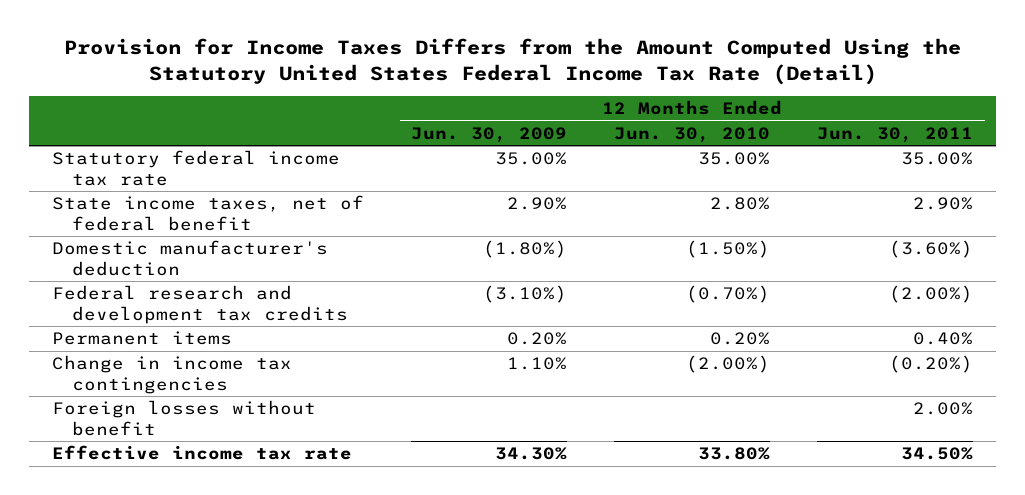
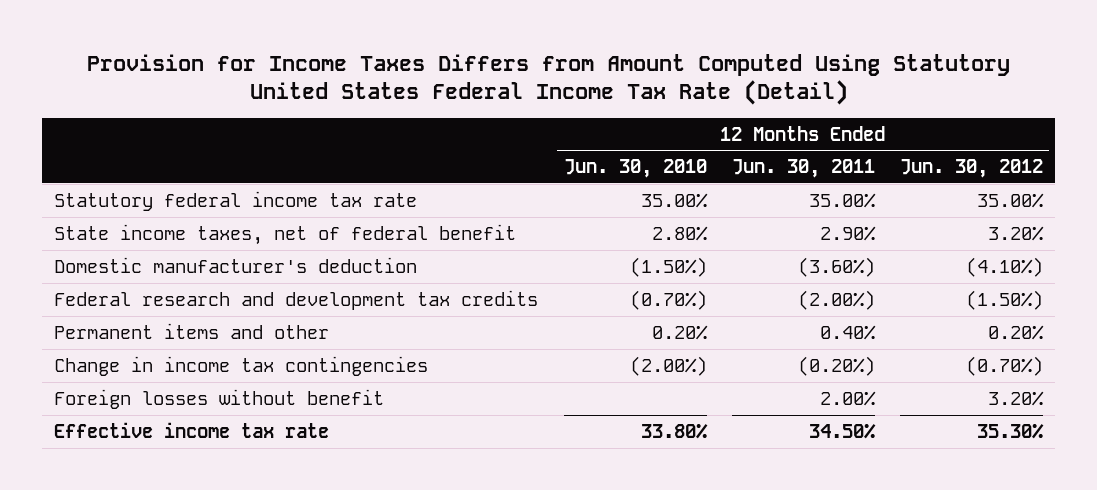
[63,38,961,85] Provision for Income Taxes Differs from the Amount Computed Using the Statutory United States Federal Income Tax Rate (Detail) -> [86,53,1010,106] Provision for Income Taxes Differs from Amount Computed Using Statutory United States Federal Income Tax Rate (Detail)
[411,126,568,143] Jun. 30, 2009 -> none
none -> [899,159,1043,179] Jun. 30, 2012
[52,331,233,346] Permanent items -> [54,322,330,339] Permanent items and other

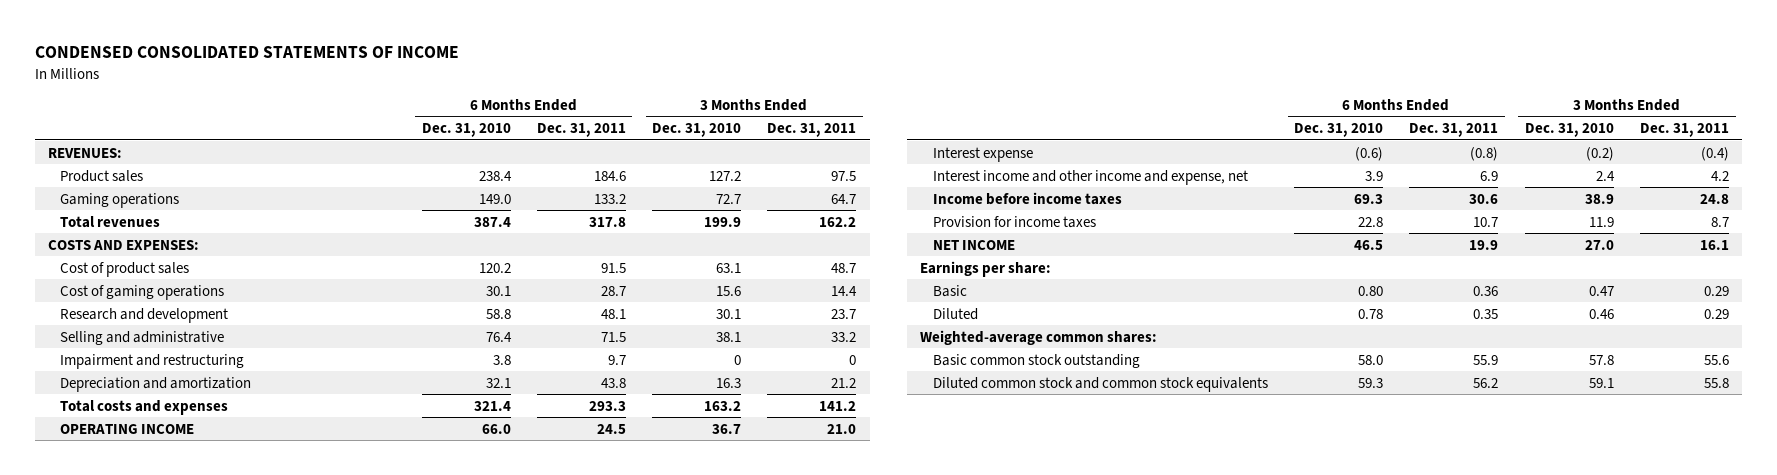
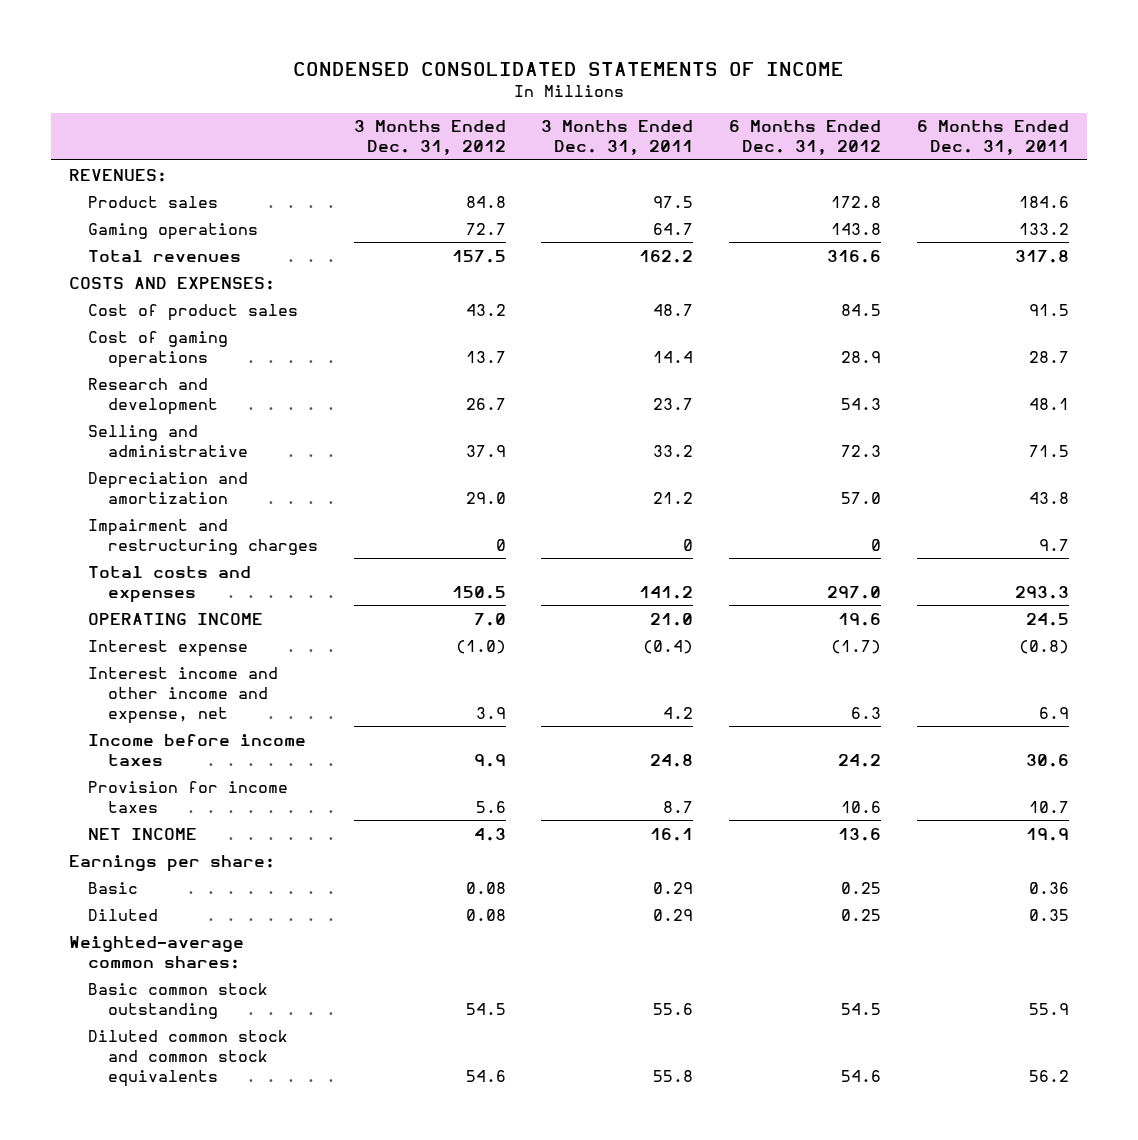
[421,123,511,138] Dec. 31, 2010 -> none
[652,123,742,138] Dec. 31, 2010 -> none
none -> [353,120,506,156] 3 Months Ended Dec. 31, 2012
none -> [729,120,882,156] 6 Months Ended Dec. 31, 2012
[60,353,245,369] Impairment and restructuring -> none
none -> [88,518,318,555] Impairment and restructuring charges

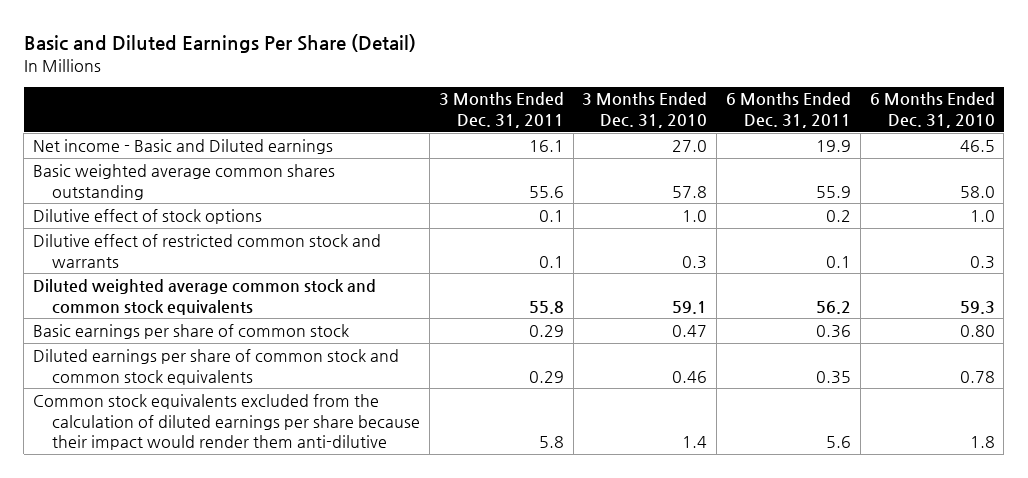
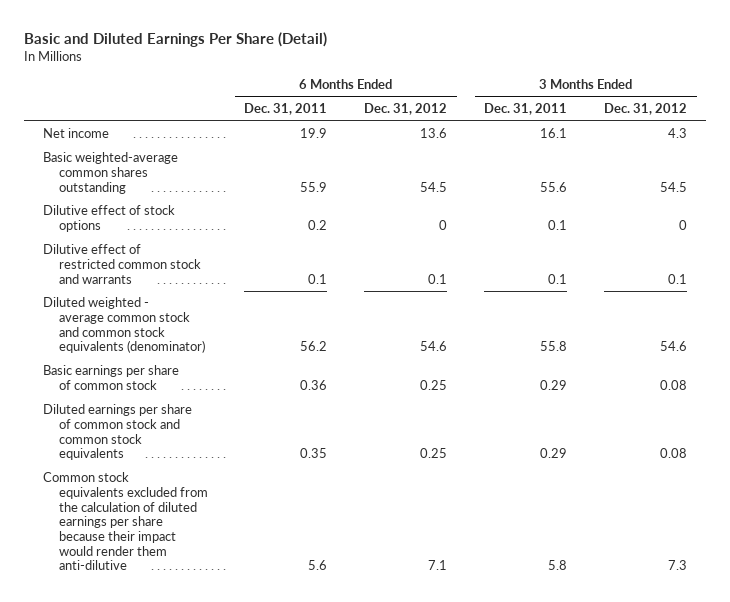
[582,92,708,129] 3 Months Ended Dec. 31, 2010 -> none
[869,92,995,129] 6 Months Ended Dec. 31, 2010 -> none
none -> [364,103,448,116] Dec. 31, 2012
none -> [604,103,688,116] Dec. 31, 2012
[33,138,334,154] Net income - Basic and Diluted earnings -> [42,128,109,139] Net income
[33,163,336,200] Basic weighted average common shares outstanding -> [42,152,178,194] Basic weighted-average common shares outstanding
[33,278,377,315] Diluted weighted average common stock and common stock equivalents -> [42,297,205,354] Diluted weighted - average common stock and common stock equivalents (denominator)

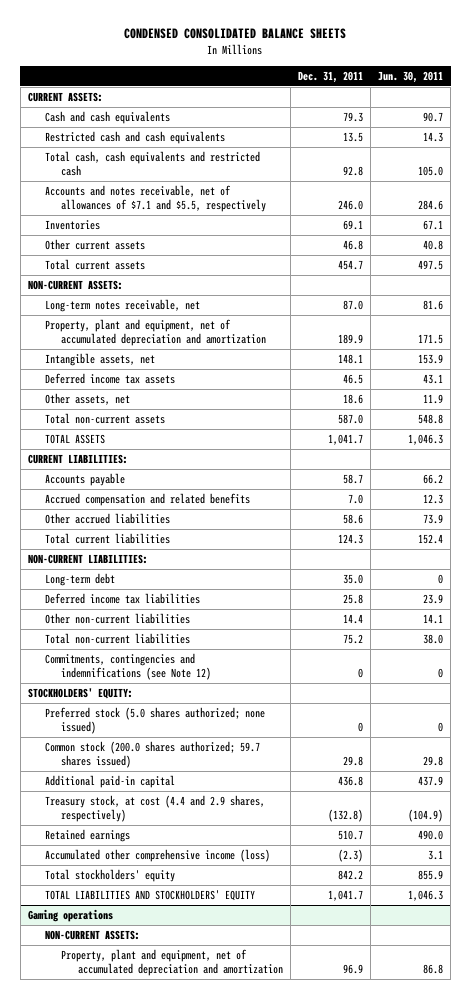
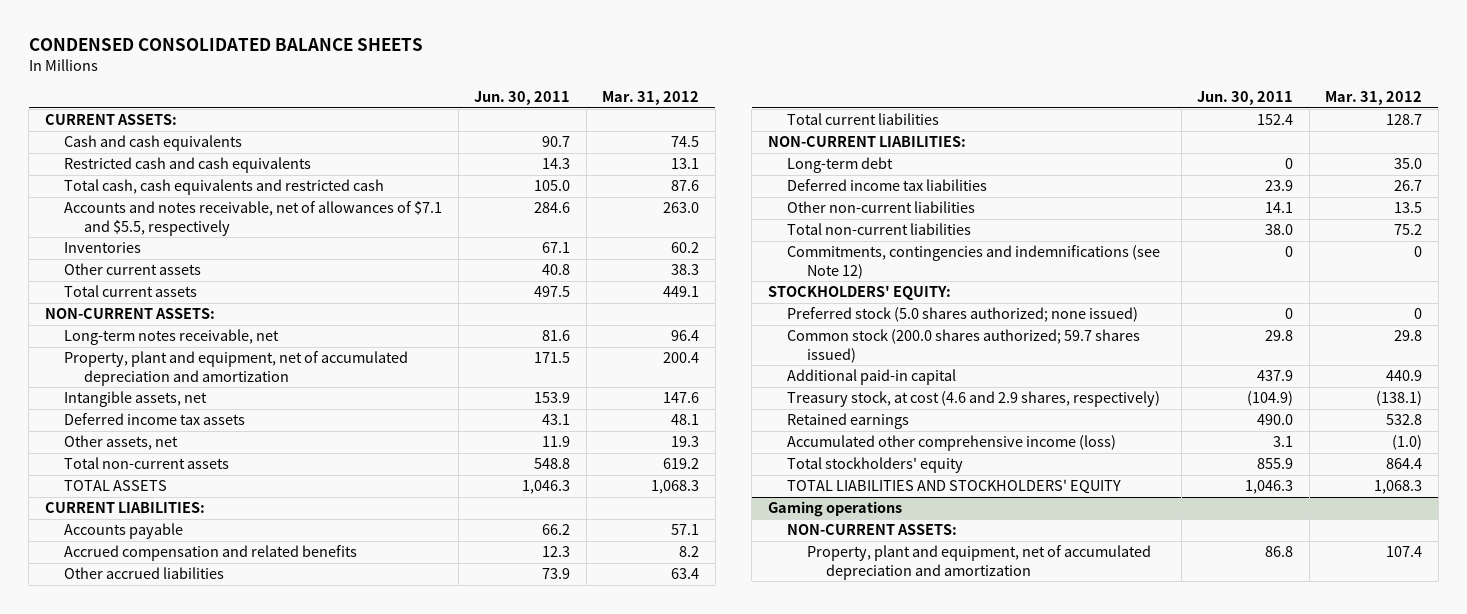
[298,70,364,83] Dec. 31, 2011 -> none
none -> [602,91,700,106] Mar. 31, 2012
[44,794,265,823] Treasury stock, at cost (4.4 and 2.9 shares, respectively) -> [787,391,1161,408] Treasury stock, at cost (4.6 and 2.9 shares, respectively)

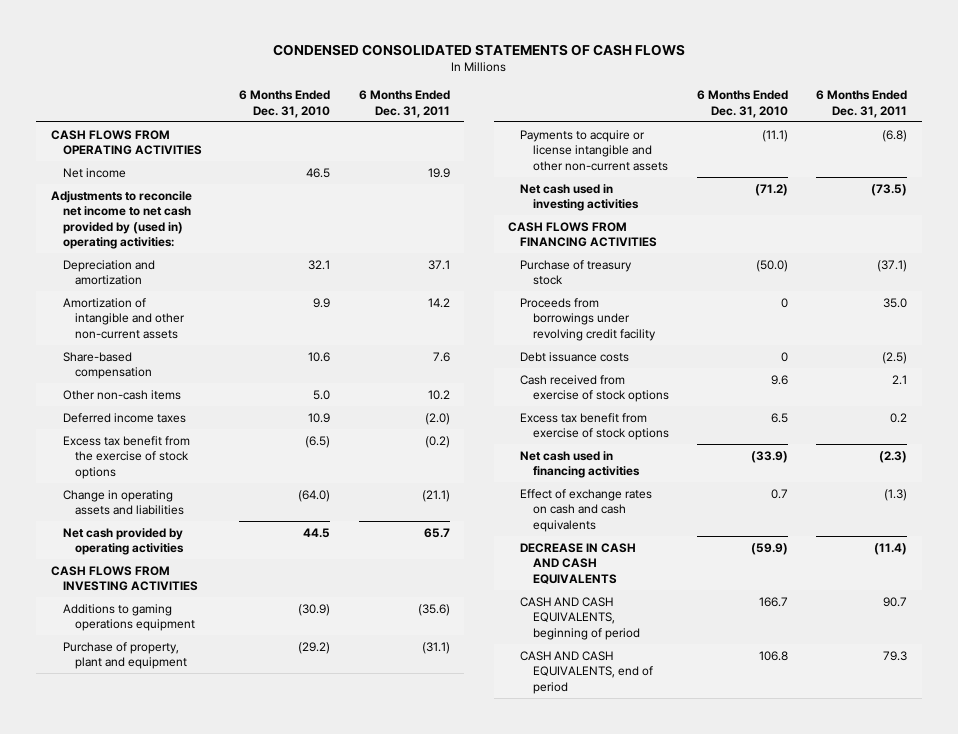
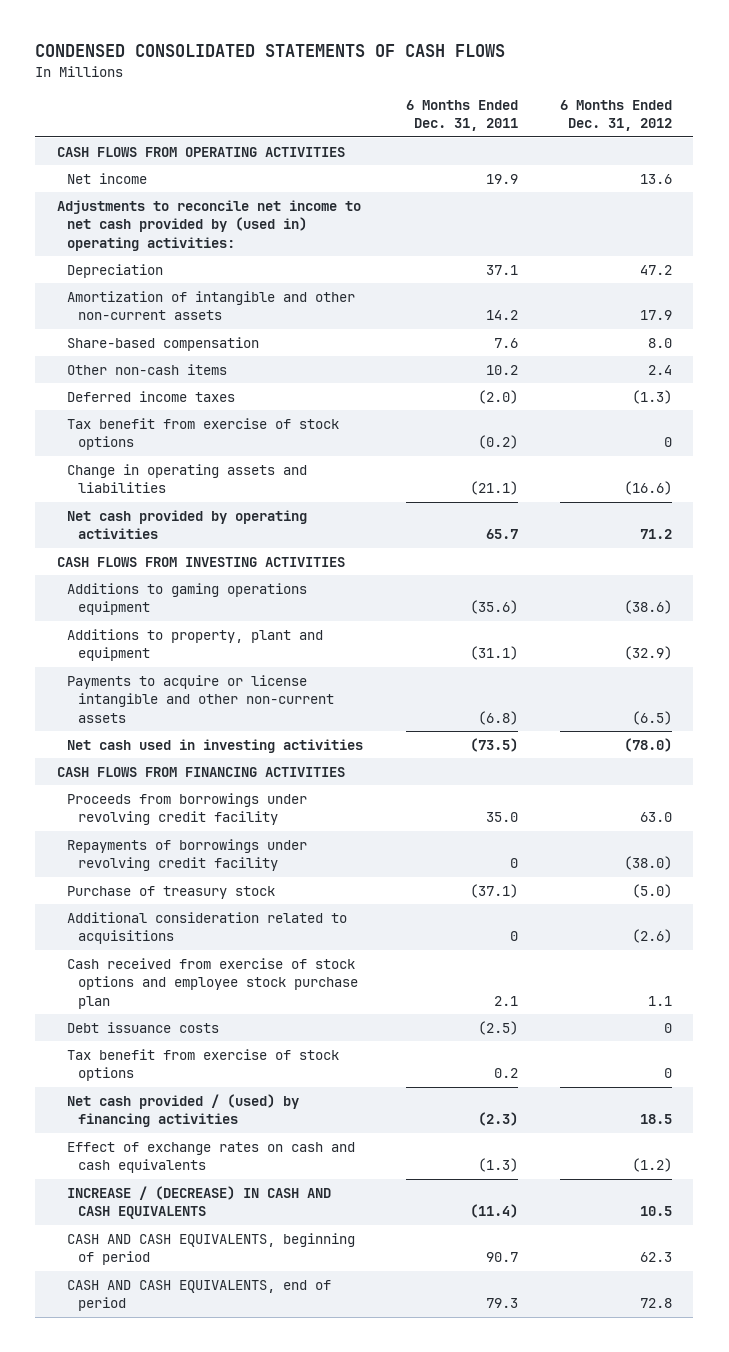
[239,90,331,118] 6 Months Ended Dec. 31, 2010 -> none
none -> [560,99,673,132] 6 Months Ended Dec. 31, 2012
[62,259,155,286] Depreciation and amortization -> [67,263,164,278] Depreciation
[62,435,190,479] Excess tax benefit from the exercise of stock options -> [67,417,340,451] Tax benefit from exercise of stock options
[62,641,187,670] Purchase of property, plant and equipment -> [67,628,324,662] Additions to property, plant and equipment
none -> [67,838,308,872] Repayments of borrowings under revolving credit facility
[520,259,633,286] Purchase of treasury stock -> [67,885,276,899] Purchase of treasury stock
none -> [67,911,348,945] Additional consideration related to acquisitions
none -> [67,957,358,1009] Cash received from exercise of stock options and employee stock purchase plan
[520,374,669,403] Cash received from exercise of stock options -> none
[520,412,669,441] Excess tax benefit from exercise of stock options -> [67,1048,340,1082] Tax benefit from exercise of stock options
[520,450,640,479] Net cash used in financing activities -> [67,1093,300,1128] Net cash provided / (used) by financing activities
[520,542,637,584] DECREASE IN CASH AND CASH EQUIVALENTS -> [67,1185,332,1220] INCREASE / (DECREASE) IN CASH AND CASH EQUIVALENTS

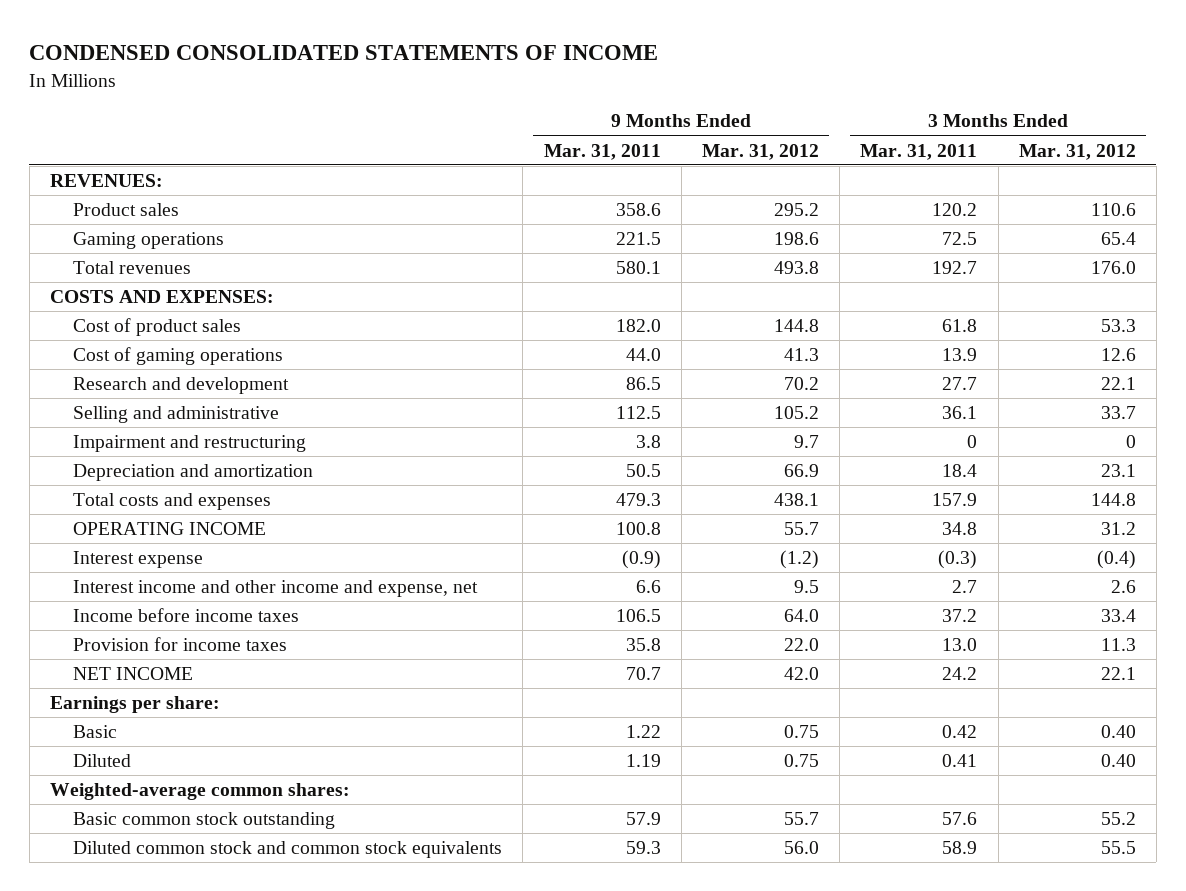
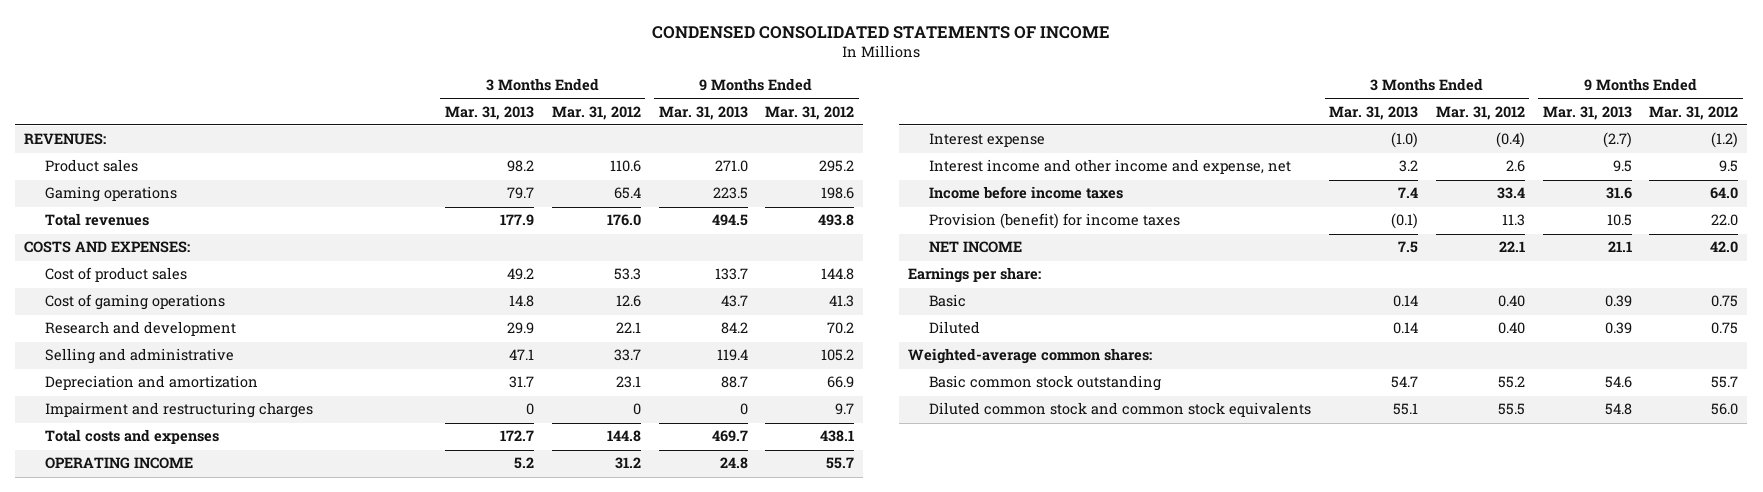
[543,143,661,160] Mar. 31, 2011 -> none
[860,143,978,160] Mar. 31, 2011 -> none
none -> [444,105,534,120] Mar. 31, 2013
none -> [658,105,748,120] Mar. 31, 2013
[73,435,307,453] Impairment and restructuring -> none
none -> [45,402,314,419] Impairment and restructuring charges
[73,637,288,652] Provision for income taxes -> [929,213,1181,230] Provision (benefit) for income taxes

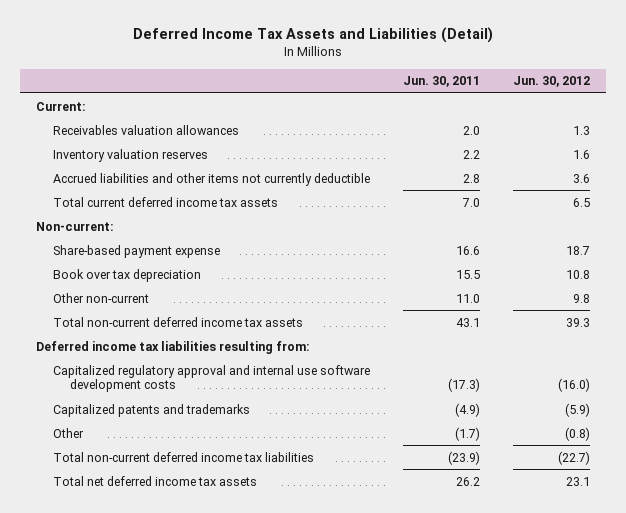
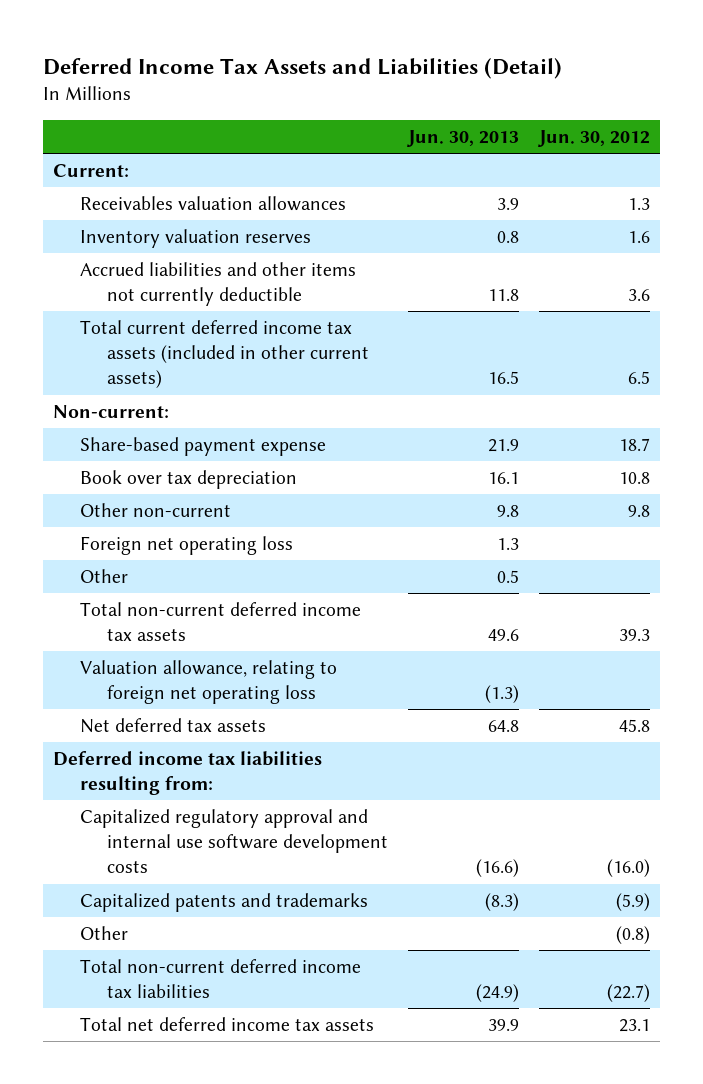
[402,76,480,88] Jun. 30, 2011 -> none
none -> [406,129,519,147] Jun. 30, 2013
[53,196,279,207] Total current deferred income tax assets -> [80,319,369,389] Total current deferred income tax assets (included in other current assets)
none -> [80,535,294,555] Foreign net operating loss
none -> [80,568,129,583] Other
none -> [80,659,338,705] Valuation allowance, relating to foreign net operating loss
none -> [80,717,267,733] Net deferred tax assets

